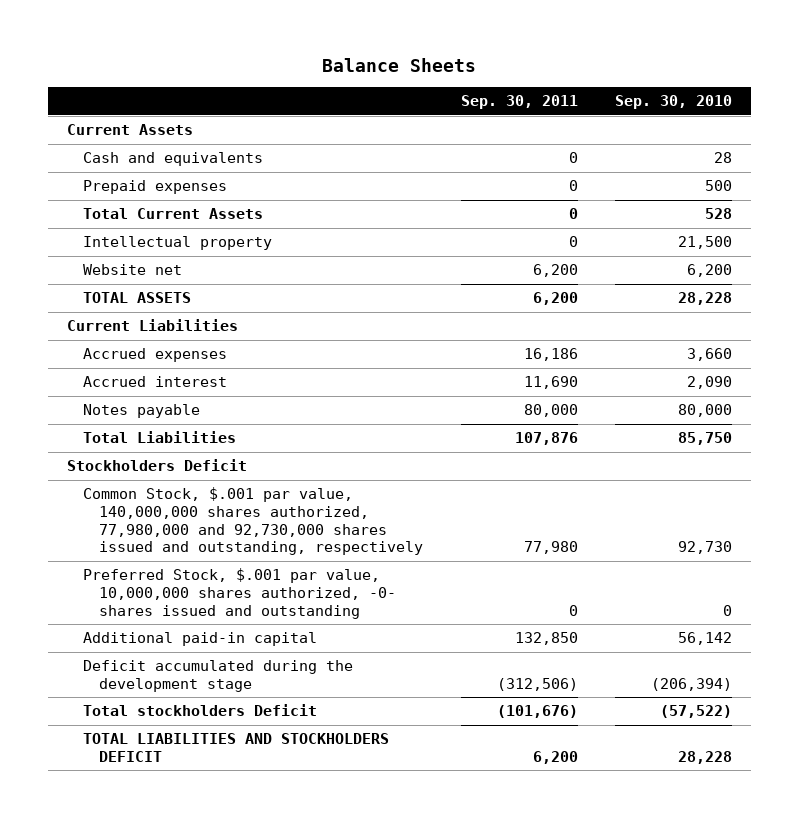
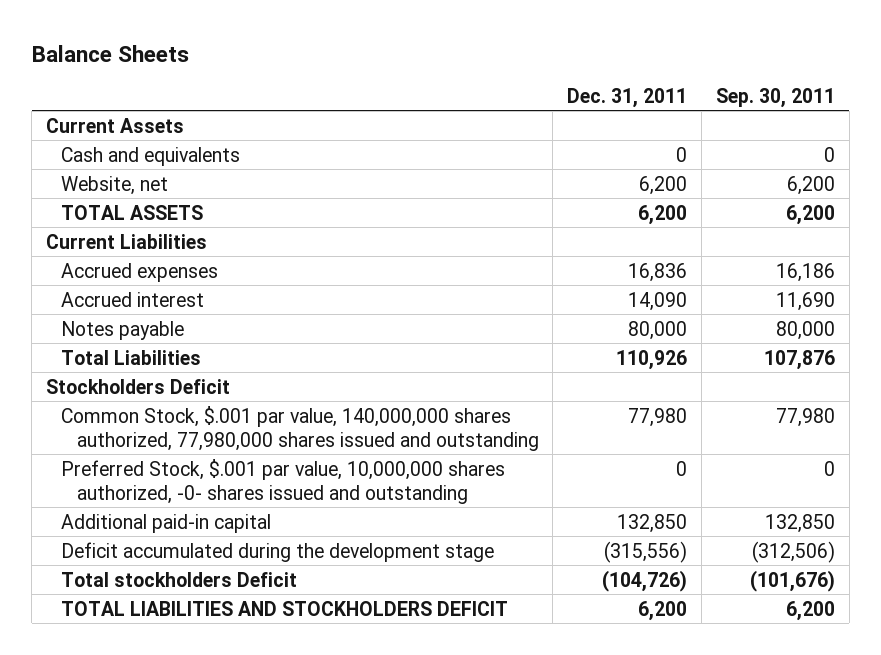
[614,95,732,110] Sep. 30, 2010 -> none
none -> [567,87,688,108] Dec. 31, 2011
[83,180,228,195] Prepaid expenses -> none
[83,208,264,220] Total Current Assets -> none
[83,236,273,251] Intellectual property -> none
[83,264,183,276] Website net -> [61,175,169,195] Website, net
[83,487,424,556] Common Stock, $.001 par value, 140,000,000 shares authorized, 77,980,000 and 92,730,000 shares issued and outstanding, respectively -> [61,405,539,451] Common Stock, $.001 par value, 140,000,000 shares authorized, 77,980,000 shares issued and outstanding

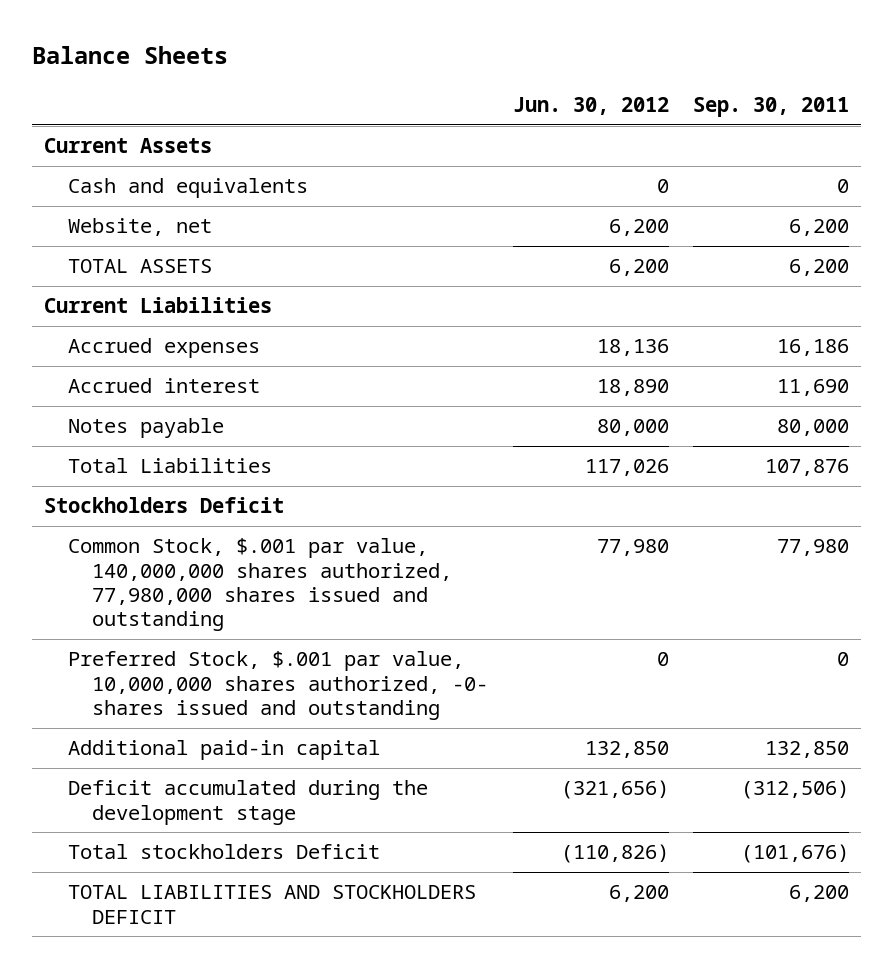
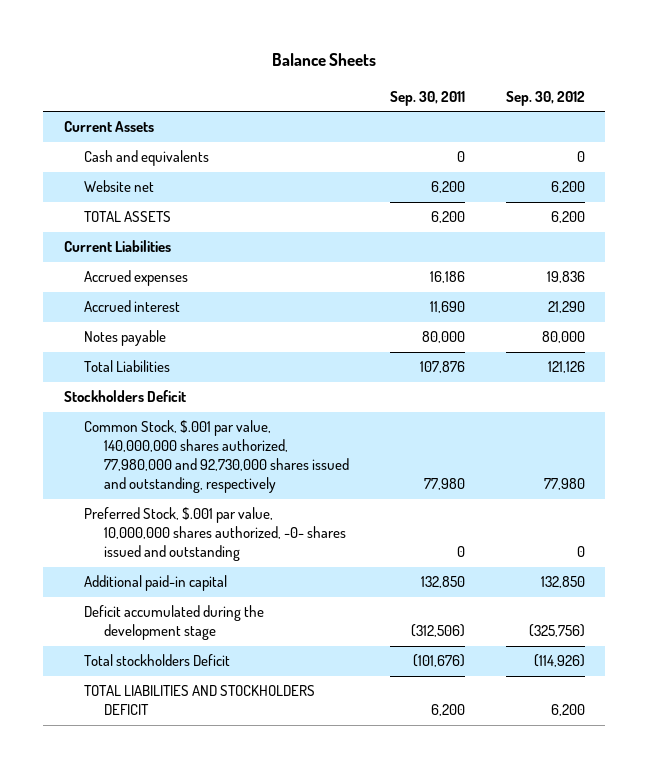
[512,97,669,116] Jun. 30, 2012 -> none
none -> [505,90,585,106] Sep. 30, 2012
[68,218,213,237] Website, net -> [83,180,154,193] Website net
[68,538,453,632] Common Stock, $.001 par value, 140,000,000 shares authorized, 77,980,000 shares issued and outstanding -> [83,420,349,494] Common Stock, $.001 par value, 140,000,000 shares authorized, 77,980,000 and 92,730,000 shares issued and outstanding, respectively

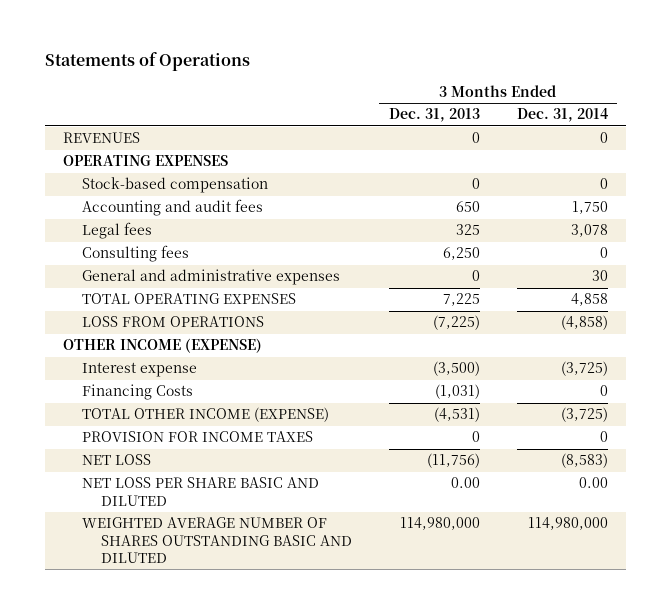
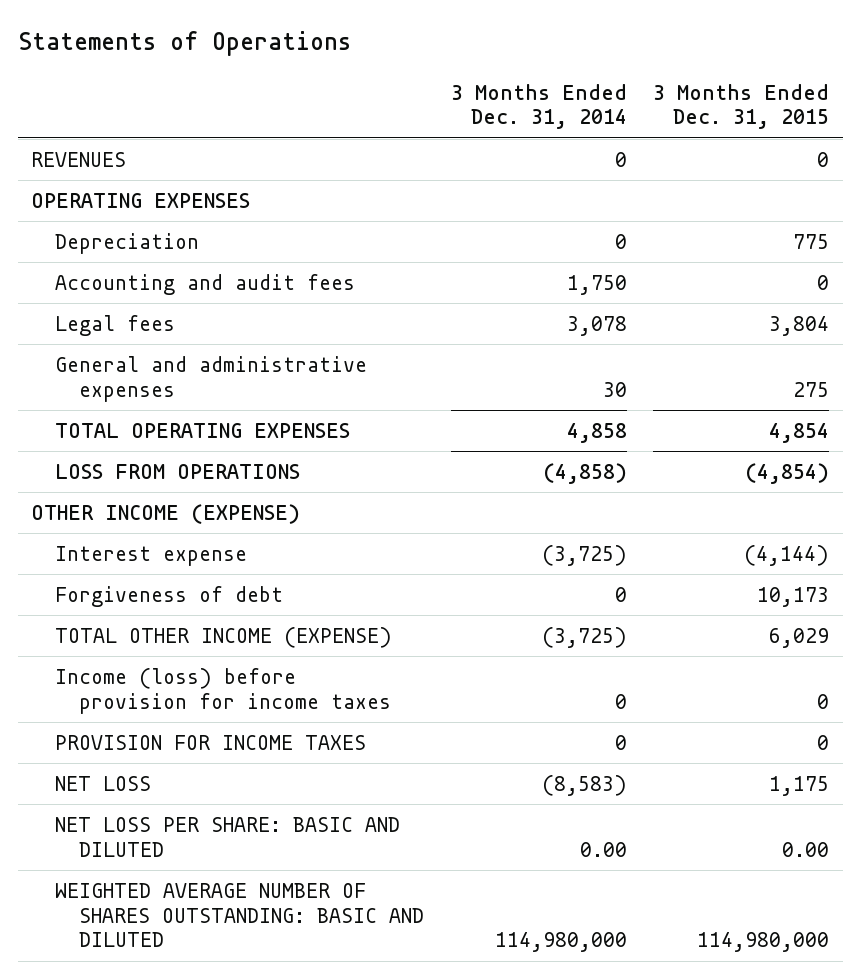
[388,108,480,123] Dec. 31, 2013 -> none
none -> [653,83,830,130] 3 Months Ended Dec. 31, 2015
[81,177,268,194] Stock-based compensation -> none
none -> [54,232,199,254] Depreciation
[81,245,189,263] Consulting fees -> none
[81,384,193,401] Financing Costs -> none
none -> [54,585,283,607] Forgiveness of debt
none -> [54,667,391,714] Income (loss) before provision for income taxes
[81,477,319,506] NET LOSS PER SHARE BASIC AND DILUTED -> [54,816,400,857] NET LOSS PER SHARE: BASIC AND DILUTED
[81,517,352,564] WEIGHTED AVERAGE NUMBER OF SHARES OUTSTANDING BASIC AND DILUTED -> [54,882,424,948] WEIGHTED AVERAGE NUMBER OF SHARES OUTSTANDING: BASIC AND DILUTED

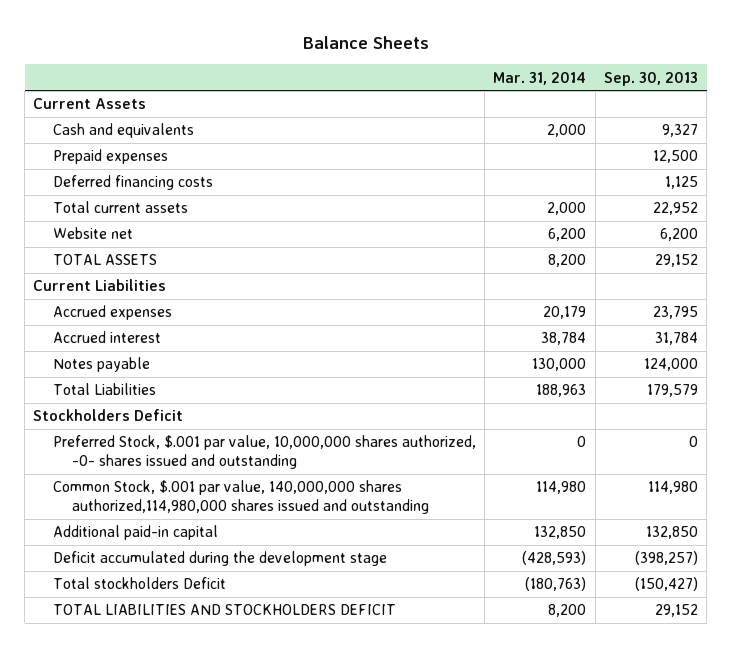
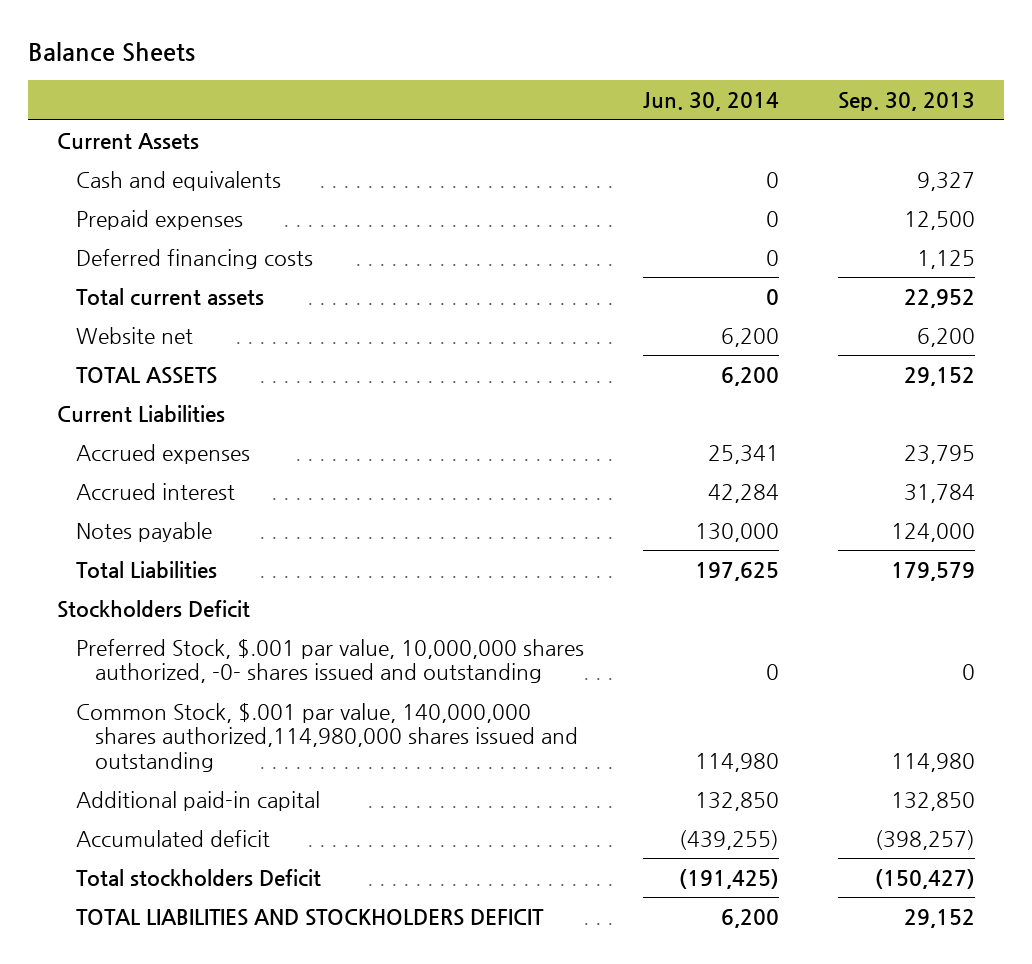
[493,71,587,85] Mar. 31, 2014 -> none
none -> [642,92,779,112] Jun. 30, 2014
[52,551,387,567] Deficit accumulated during the development stage -> [75,829,270,847] Accumulated deficit

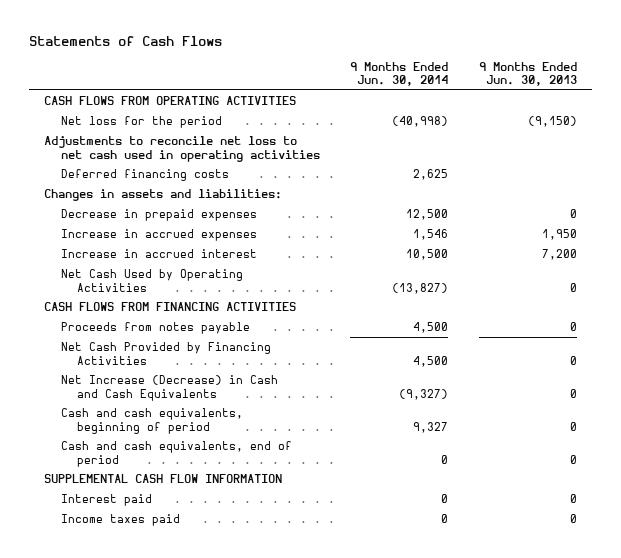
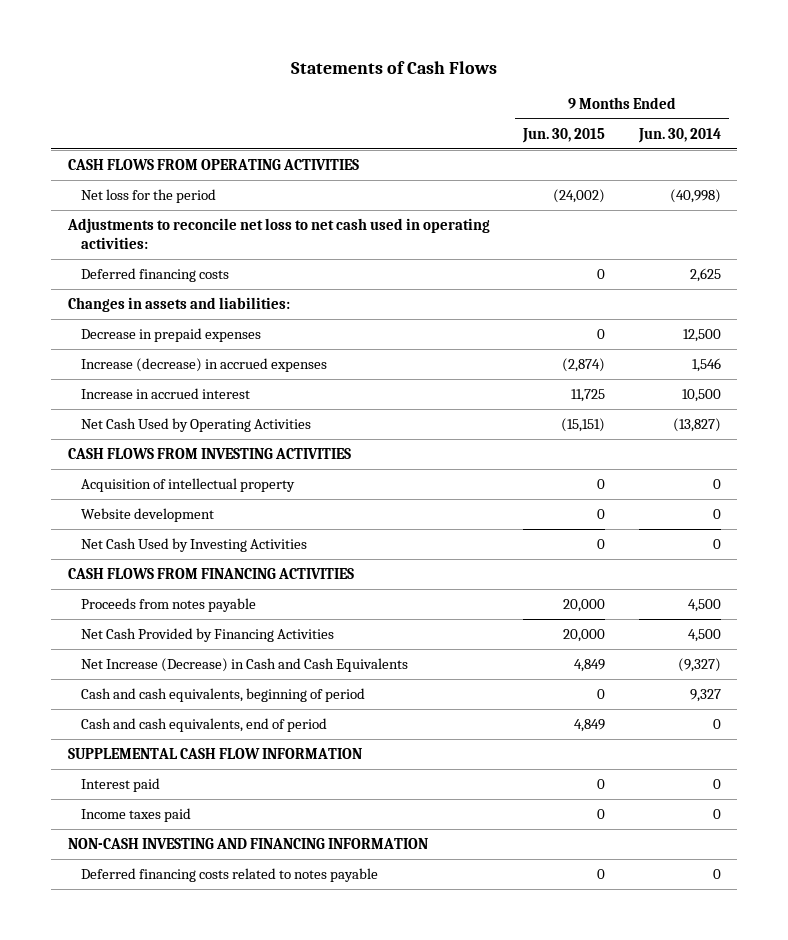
[478,61,577,87] 9 Months Ended Jun. 30, 2013 -> none
none -> [522,127,606,143] Jun. 30, 2015
[43,136,320,162] Adjustments to reconcile net loss to net cash used in operating activities -> [66,217,490,250] Adjustments to reconcile net loss to net cash used in operating activities:
[60,229,257,242] Increase in accrued expenses -> [80,357,327,372] Increase (decrease) in accrued expenses
none -> [67,447,351,459] CASH FLOWS FROM INVESTING ACTIVITIES
none -> [80,477,295,492] Acquisition of intellectual property
none -> [80,507,214,522] Website development
none -> [80,537,307,552] Net Cash Used by Investing Activities
none -> [67,837,428,849] NON-CASH INVESTING AND FINANCING INFORMATION
none -> [80,867,378,882] Deferred financing costs related to notes payable

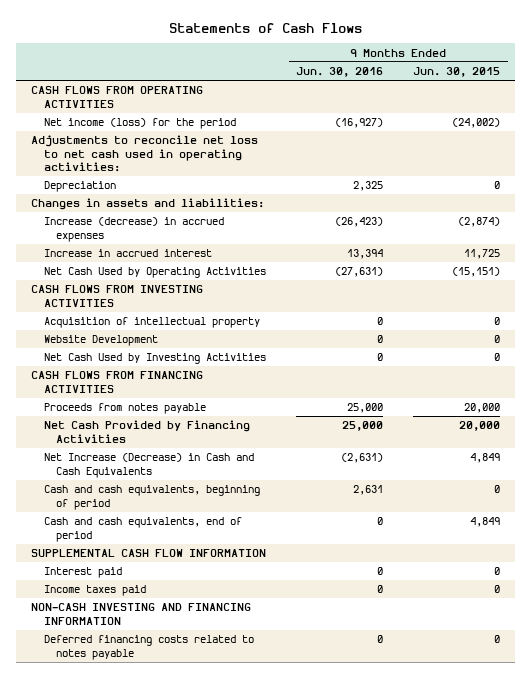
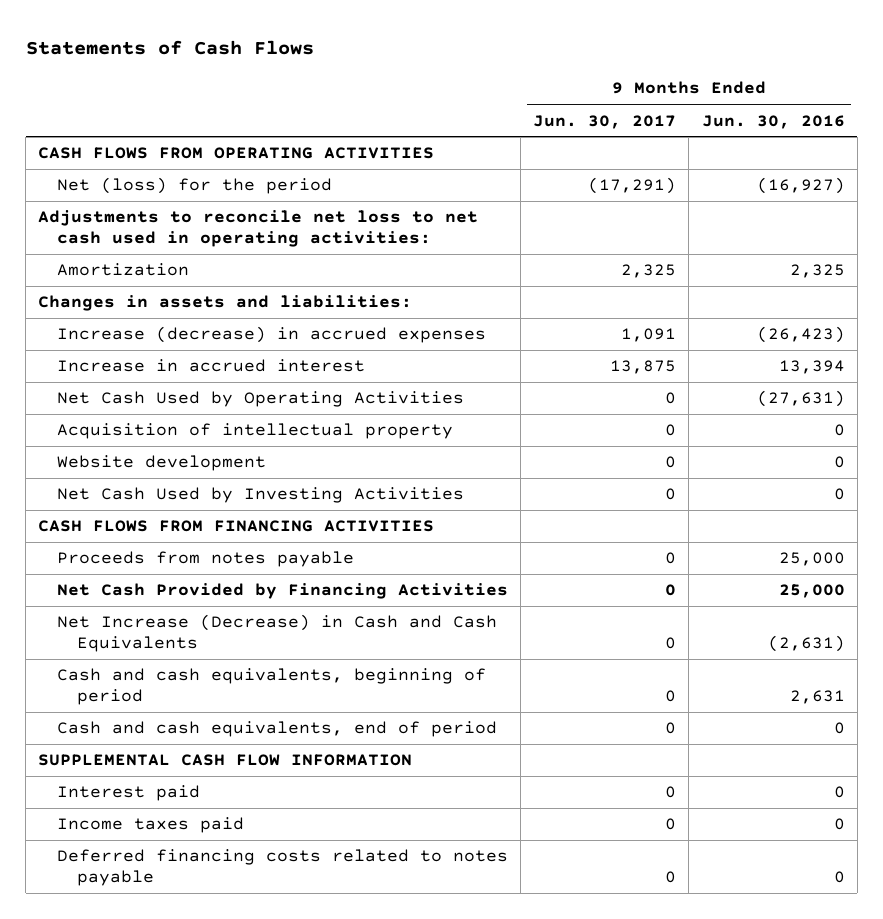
[413,67,501,78] Jun. 30, 2015 -> none
none -> [533,114,677,129] Jun. 30, 2017
[43,118,236,130] Net income (loss) for the period -> [57,177,333,195] Net (loss) for the period
[43,181,116,193] Depreciation -> [57,263,190,277] Amortization
[31,285,204,307] CASH FLOWS FROM INVESTING ACTIVITIES -> none
[43,335,158,347] Website Development -> [57,455,267,472] Website development
[31,603,252,625] NON-CASH INVESTING AND FINANCING INFORMATION -> none

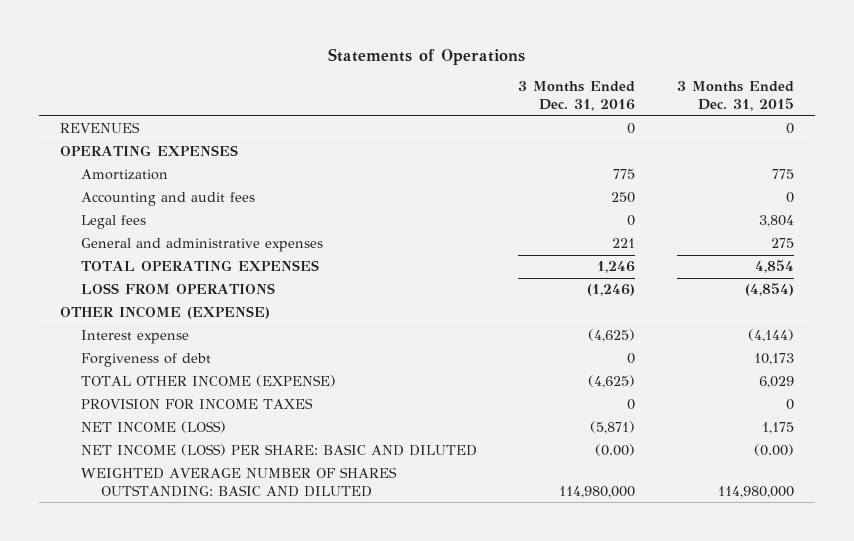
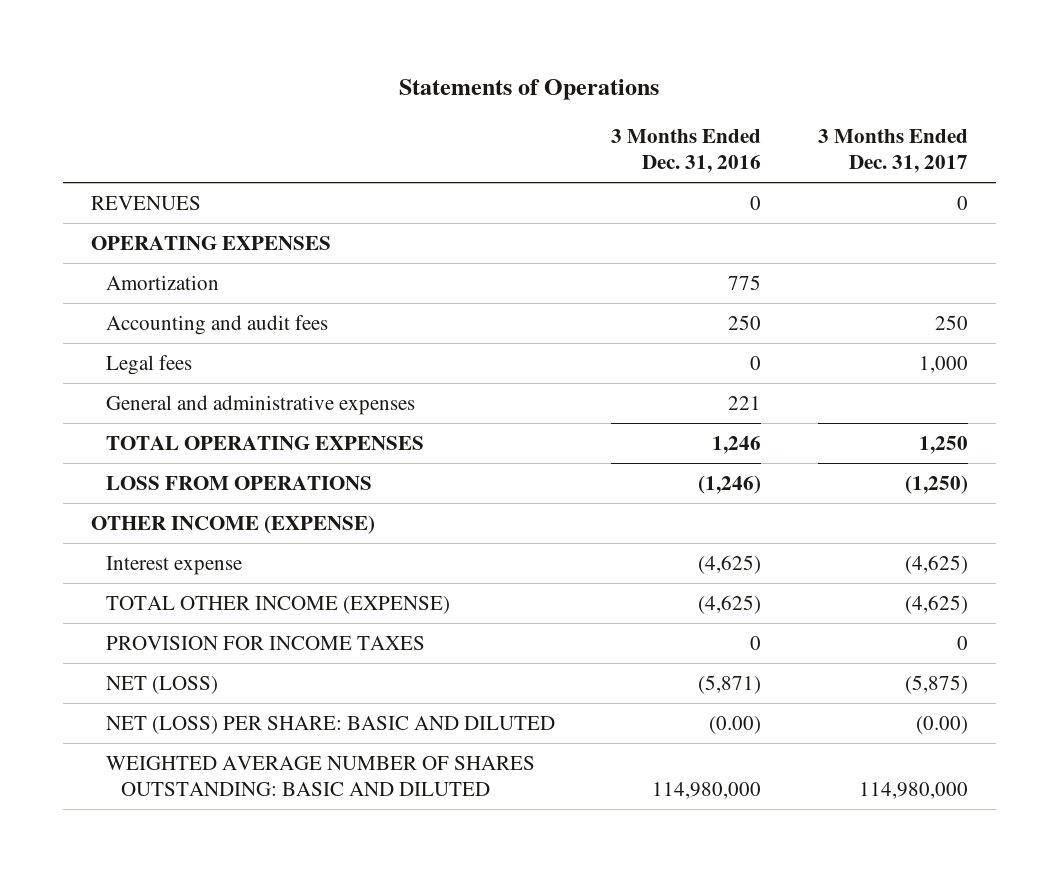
[677,81,795,112] 3 Months Ended Dec. 31, 2015 -> none
none -> [817,129,968,173] 3 Months Ended Dec. 31, 2017
[80,353,211,368] Forgiveness of debt -> none
[80,421,226,434] NET INCOME (LOSS) -> [106,676,219,695] NET (LOSS)
[80,444,477,457] NET INCOME (LOSS) PER SHARE: BASIC AND DILUTED -> [106,716,556,735] NET (LOSS) PER SHARE: BASIC AND DILUTED

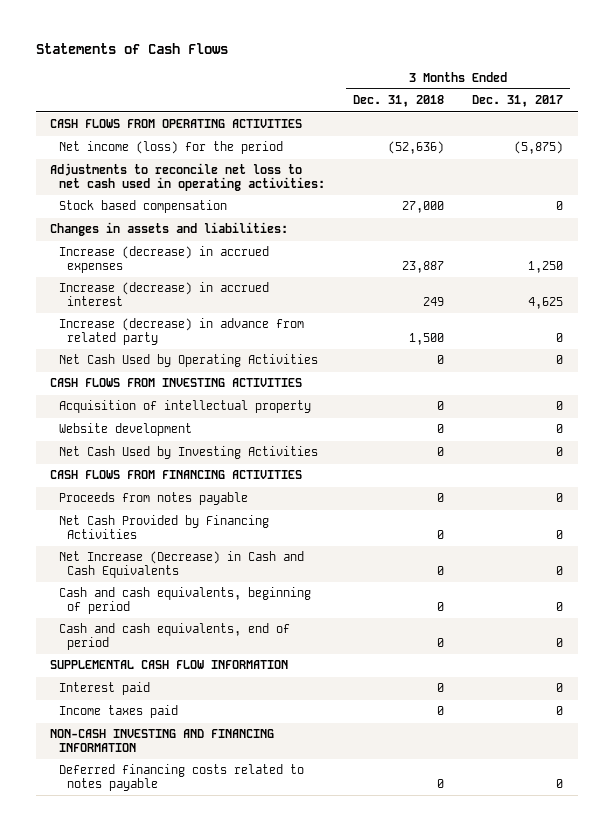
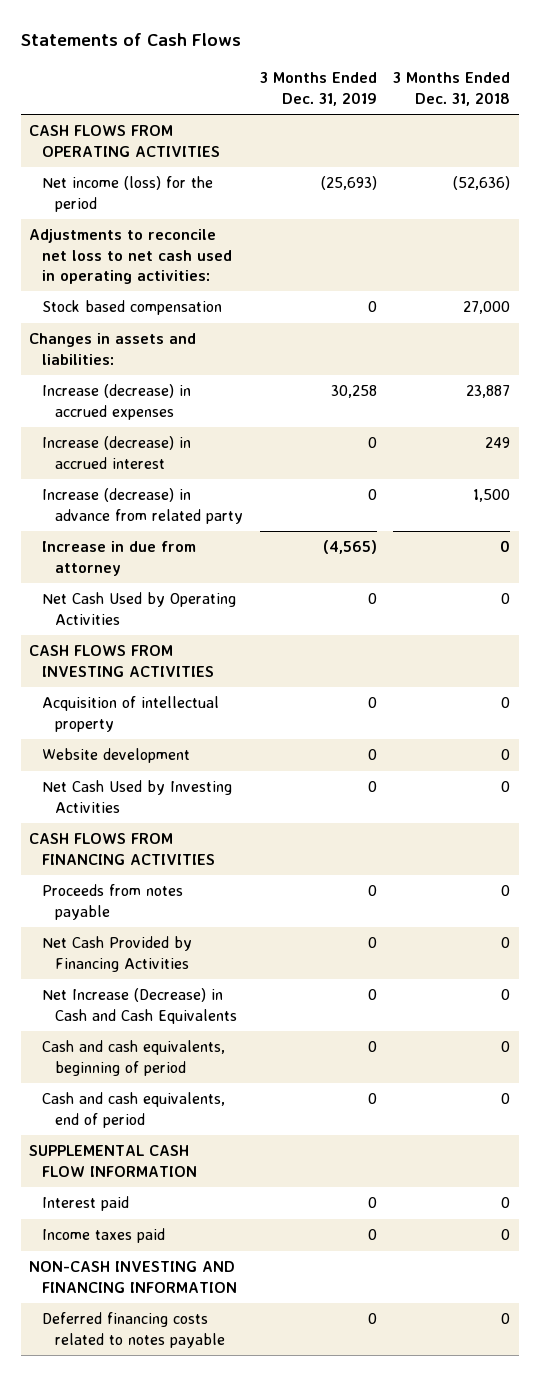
[472,95,564,108] Dec. 31, 2017 -> none
none -> [259,72,377,106] 3 Months Ended Dec. 31, 2019
none -> [42,541,197,576] Increase in due from attorney

